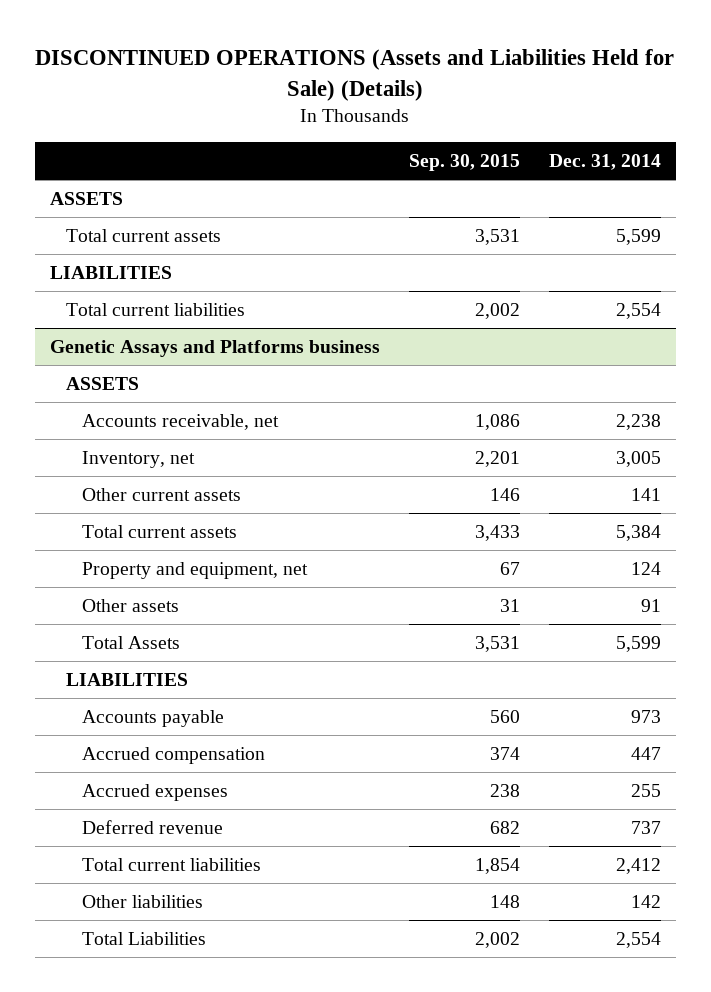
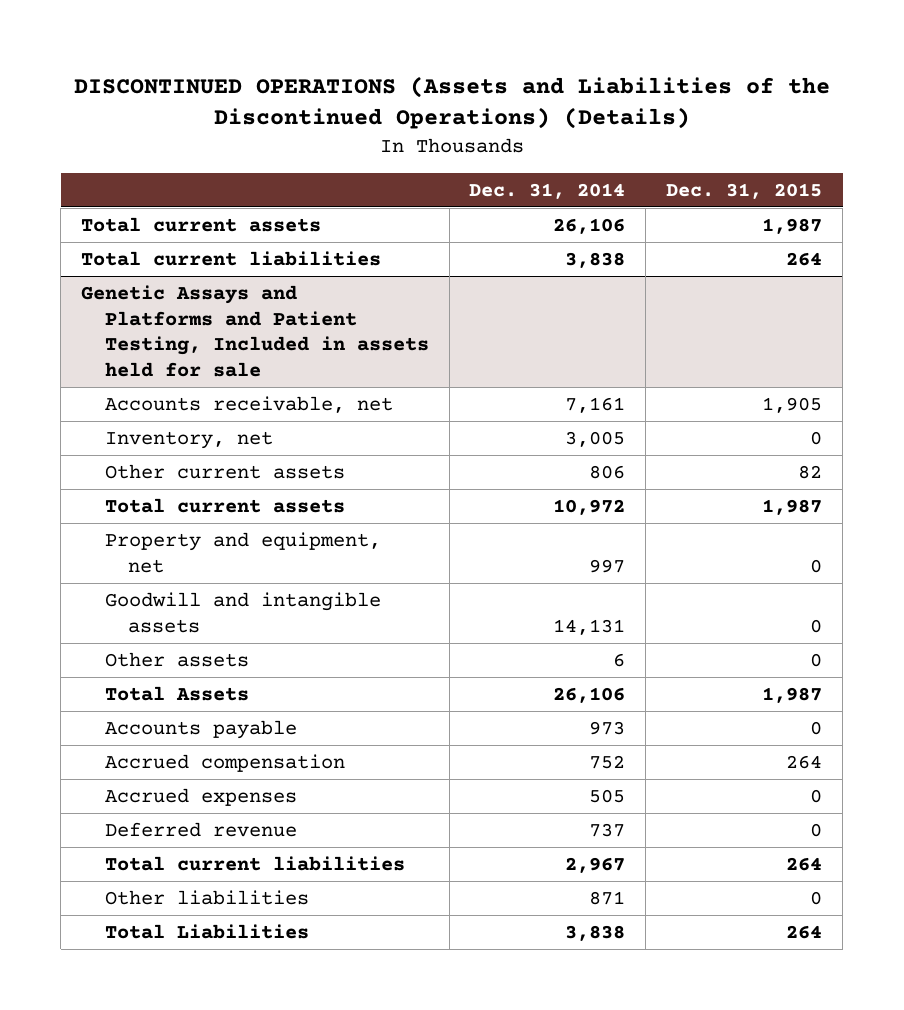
[35,49,675,101] DISCONTINUED OPERATIONS (Assets and Liabilities Held for Sale) (Details) -> [73,75,830,130] DISCONTINUED OPERATIONS (Assets and Liabilities of the Discontinued Operations) (Details)
[408,153,520,171] Sep. 30, 2015 -> none
none -> [666,182,823,199] Dec. 31, 2015
[49,191,123,205] ASSETS -> none
[49,265,172,279] LIABILITIES -> none
[49,339,380,357] Genetic Assays and Platforms business -> none
[65,376,139,390] ASSETS -> none
[616,228,662,245] 5,599 -> [553,218,626,235] 26,106
[616,302,662,319] 2,554 -> [565,252,626,269] 3,838
none -> [81,285,429,377] Genetic Assays and Platforms and Patient Testing, Included in assets held for sale
[616,413,662,430] 2,238 -> [565,397,626,414] 7,161
[65,672,188,686] LIABILITIES -> none
[631,487,662,501] 141 -> [589,465,626,480] 806
[616,524,662,541] 5,384 -> [553,499,626,516] 10,972
[631,561,662,575] 124 -> [589,558,626,573] 997
none -> [104,592,381,633] Goodwill and intangible assets
[641,598,662,612] 91 -> [613,653,626,668] 6
[616,635,662,652] 5,599 -> [553,687,626,704] 26,106
[631,746,662,760] 447 -> [589,755,626,770] 752
[631,783,662,797] 255 -> [589,789,626,804] 505
[616,857,662,874] 2,412 -> [565,857,626,874] 2,967
[631,894,662,908] 142 -> [589,891,626,906] 871
[616,931,662,948] 2,554 -> [565,925,626,942] 3,838

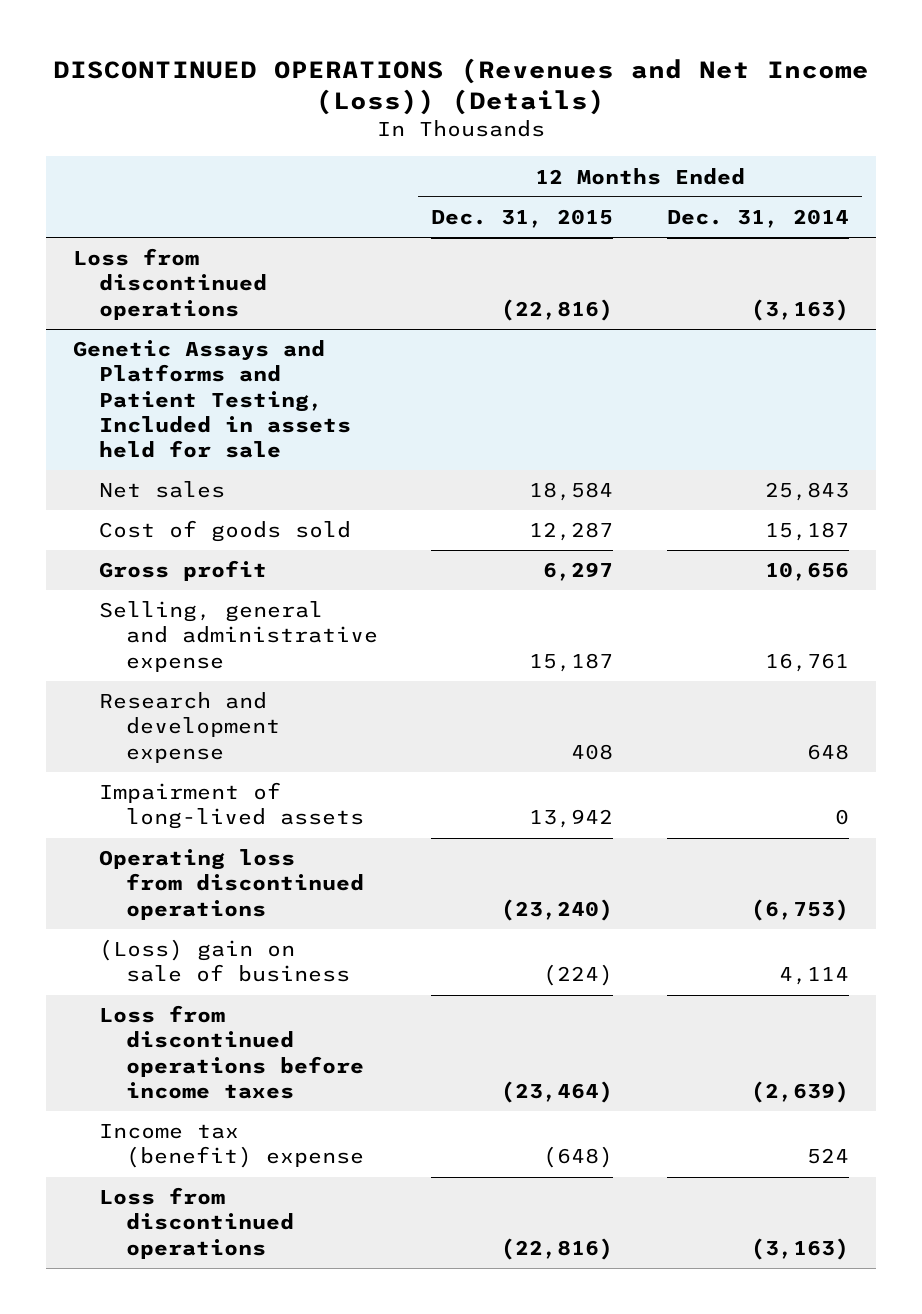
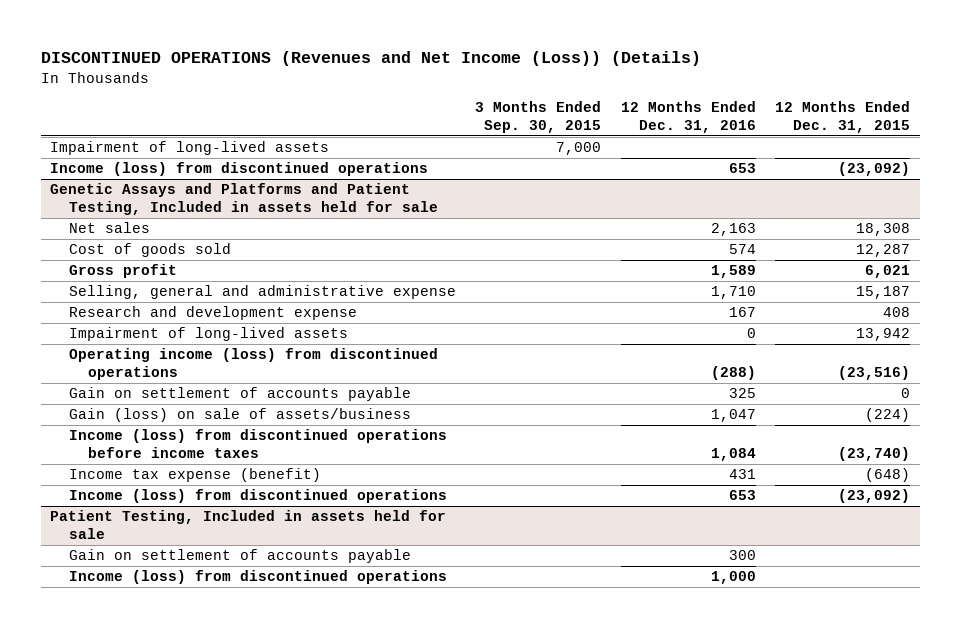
[666,209,849,229] Dec. 31, 2014 -> none
none -> [475,101,602,134] 3 Months Ended Sep. 30, 2015
none -> [620,101,756,134] 12 Months Ended Dec. 31, 2016
none -> [50,141,330,156] Impairment of long-lived assets
[72,248,268,320] Loss from discontinued operations -> [50,162,429,177] Income (loss) from discontinued operations
[501,298,614,321] (22,816) -> [838,162,911,177] (23,092)
[529,482,614,502] 18,584 -> [856,223,911,237] 18,308
[543,562,614,582] 6,297 -> [865,265,911,279] 6,021
[99,849,364,920] Operating loss from discontinued operations -> [69,348,439,380] Operating income (loss) from discontinued operations
[501,898,614,921] (23,240) -> [838,365,911,380] (23,516)
none -> [69,387,412,402] Gain on settlement of accounts payable
[99,939,350,983] (Loss) gain on sale of business -> [69,408,412,423] Gain (loss) on sale of assets/business
[99,1005,364,1099] Loss from discontinued operations before income taxes -> [69,429,448,458] Income (loss) from discontinued operations before income taxes
[501,1080,614,1103] (23,464) -> [838,446,911,461] (23,740)
[99,1124,364,1169] Income tax (benefit) expense -> [69,468,322,483] Income tax expense (benefit)
[99,1187,294,1259] Loss from discontinued operations -> [69,489,448,504] Income (loss) from discontinued operations
[501,1237,614,1260] (22,816) -> [838,489,911,504] (23,092)
none -> [50,510,447,539] Patient Testing, Included in assets held for sale
none -> [69,549,412,564] Gain on settlement of accounts payable
none -> [69,570,448,585] Income (loss) from discontinued operations

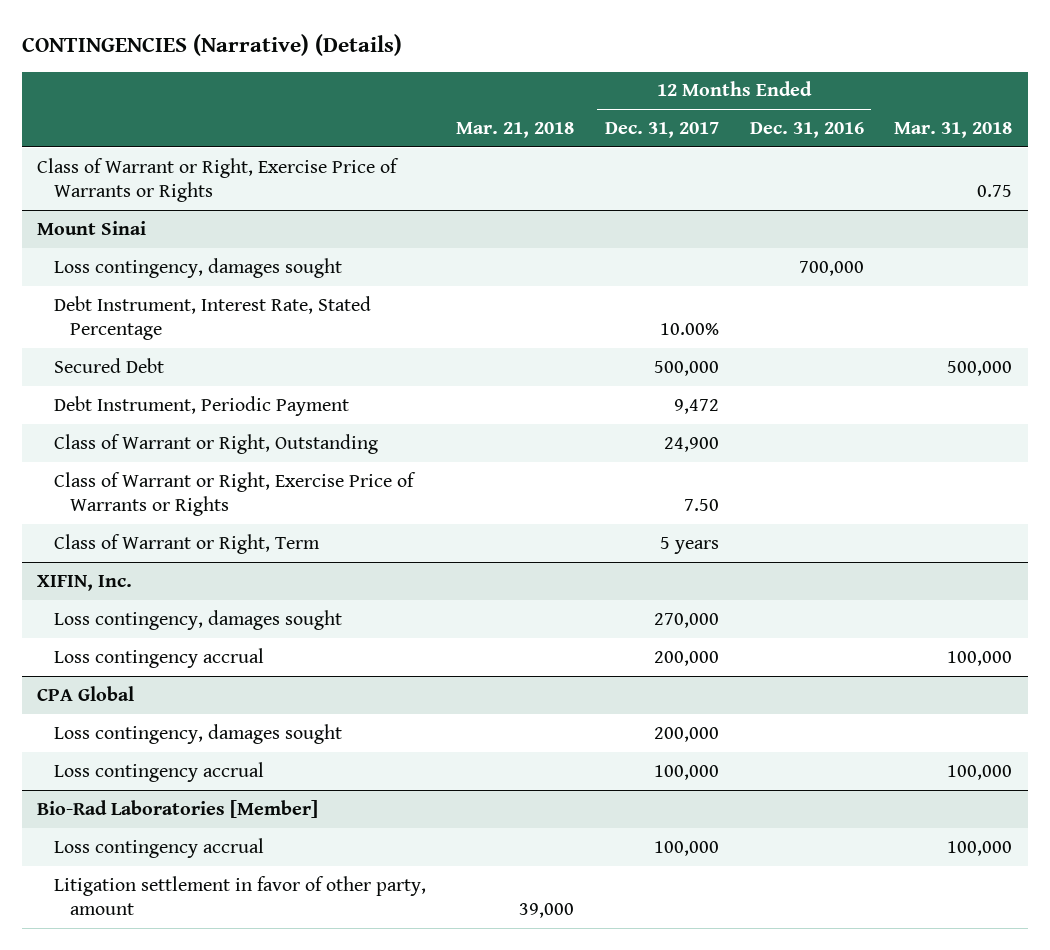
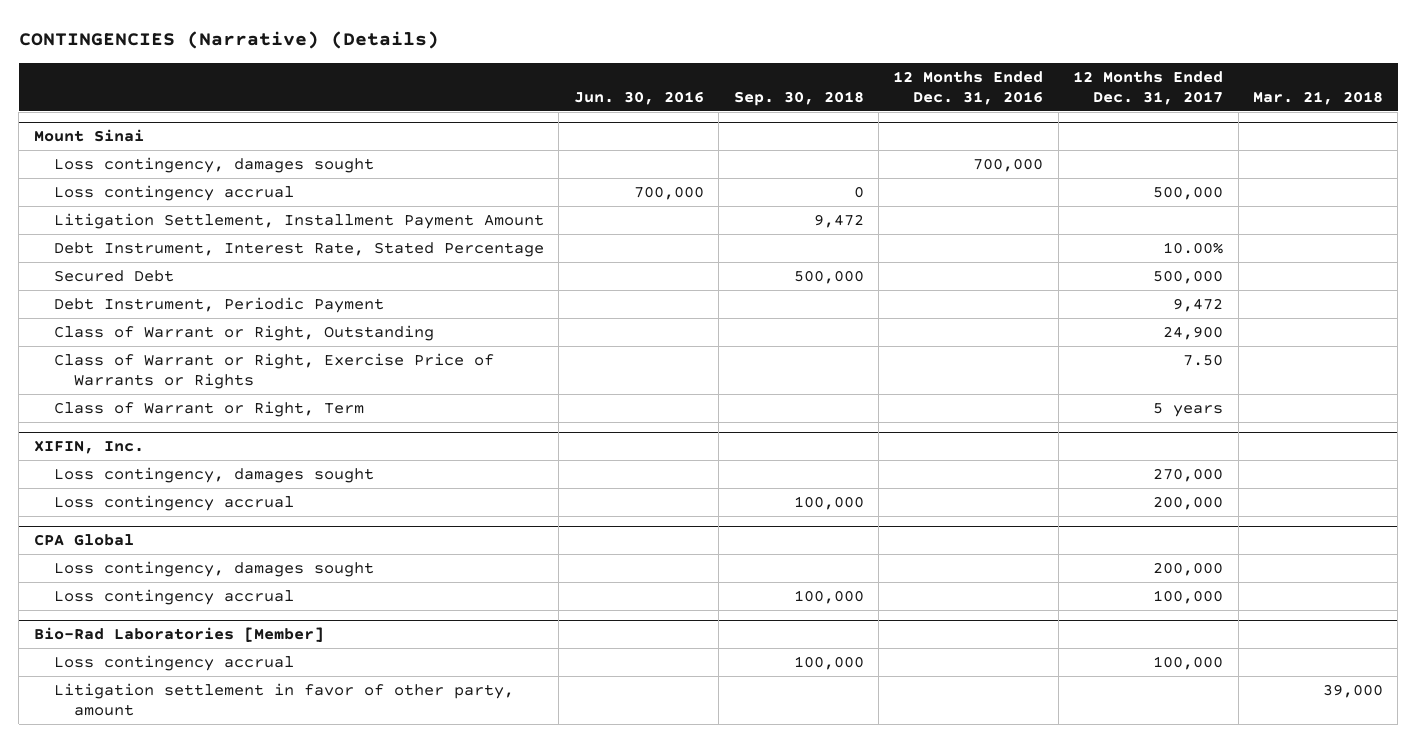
[894,122,1013,139] Mar. 31, 2018 -> none
none -> [573,90,704,105] Jun. 30, 2016
none -> [733,90,864,106] Sep. 30, 2018
[37,157,400,203] Class of Warrant or Right, Exercise Price of Warrants or Rights -> none
none -> [53,185,294,202] Loss contingency accrual
none -> [53,213,544,230] Litigation Settlement, Installment Payment Amount

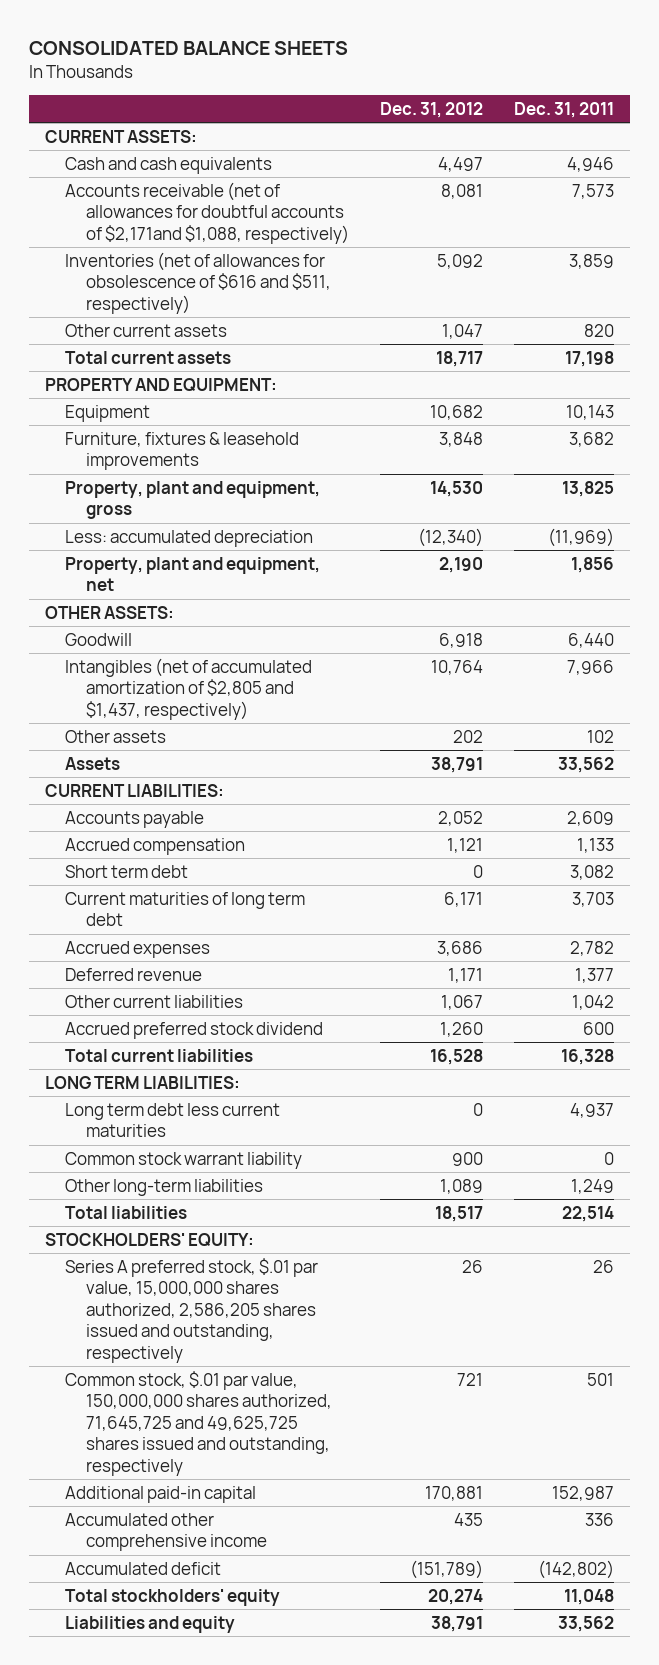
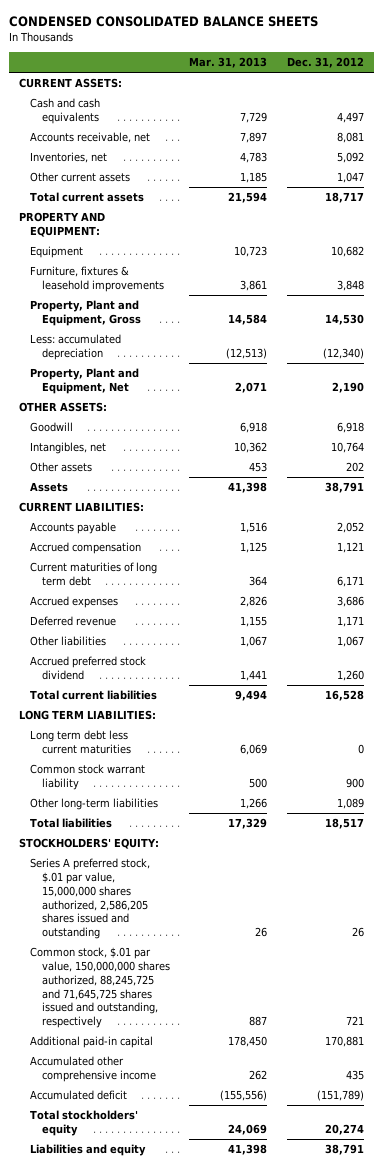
[28,41,348,56] CONSOLIDATED BALANCE SHEETS -> [8,16,318,28] CONDENSED CONSOLIDATED BALANCE SHEETS
[514,101,615,118] Dec. 31, 2011 -> none
none -> [189,57,268,69] Mar. 31, 2013
[65,181,349,244] Accounts receivable (net of allowances for doubtful accounts of $2,171and $1,088, respectively) -> [30,132,151,144] Accounts receivable, net
[65,251,331,314] Inventories (net of allowances for obsolescence of $616 and $511, respectively) -> [30,152,108,164] Inventories, net
[65,480,321,520] Property, plant and equipment, gross -> [30,300,141,326] Property, Plant and Equipment, Gross
[65,556,321,592] Property, plant and equipment, net -> [30,368,140,394] Property, Plant and Equipment, Net
[65,657,313,720] Intangibles (net of accumulated amortization of $2,805 and $1,437, respectively) -> [30,442,107,455] Intangibles, net
[65,864,189,878] Short term debt -> none
[65,994,244,1008] Other current liabilities -> [30,636,107,647] Other liabilities
[65,1257,319,1363] Series A preferred stock, $.01 par value, 15,000,000 shares authorized, 2,586,205 shares issued and outstanding, respectively -> [30,858,151,940] Series A preferred stock, $.01 par value, 15,000,000 shares authorized, 2,586,205 shares issued and outstanding
[65,1370,332,1476] Common stock, $.01 par value, 150,000,000 shares authorized, 71,645,725 and 49,625,725 shares issued and outstanding, respectively -> [30,947,170,1029] Common stock, $.01 par value, 150,000,000 shares authorized, 88,245,725 and 71,645,725 shares issued and outstanding, respectively

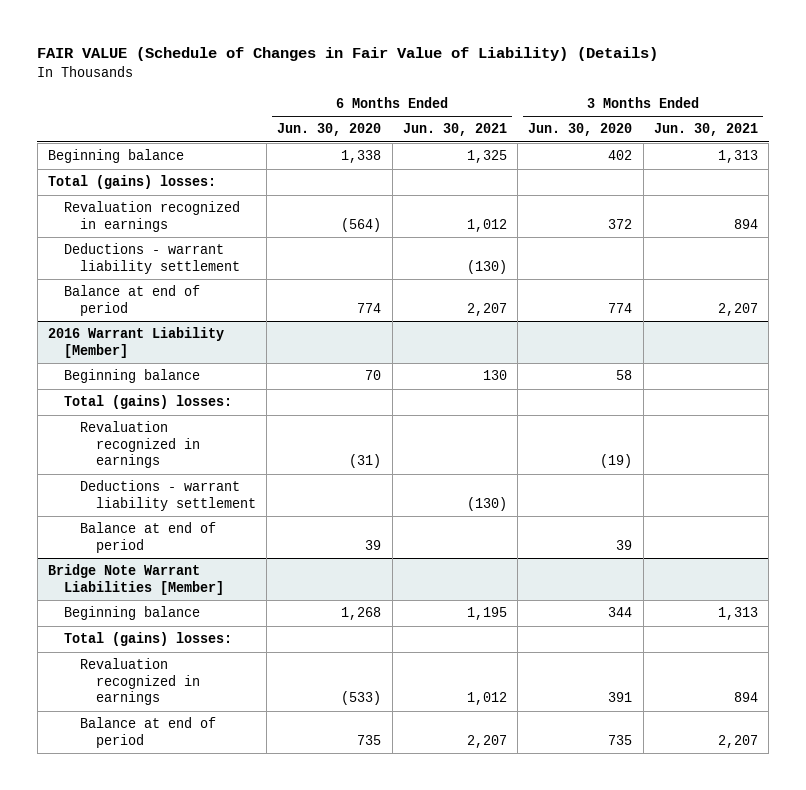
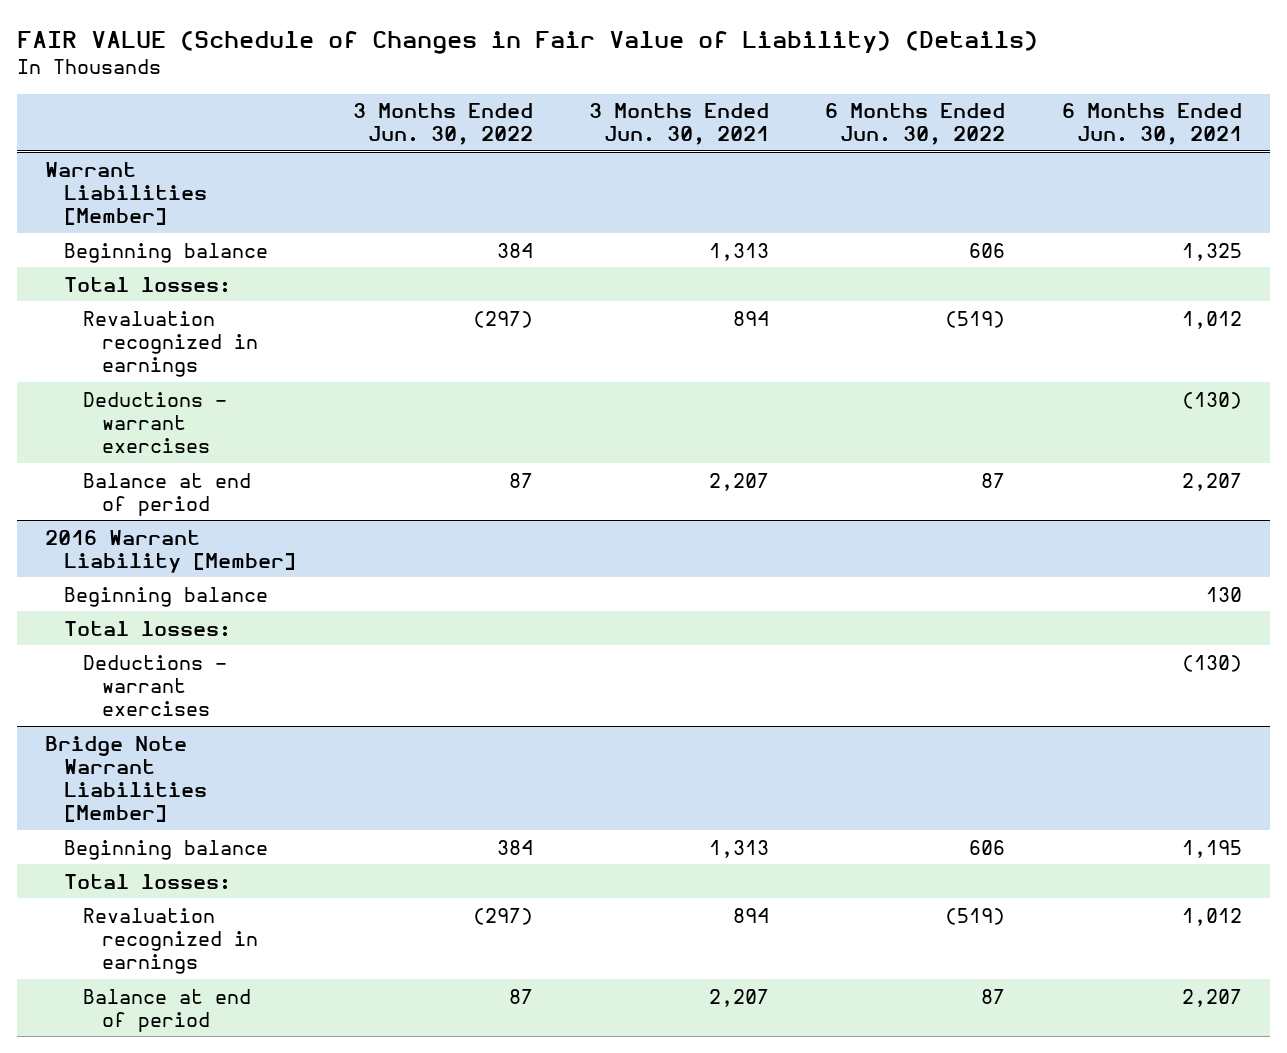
[277,123,382,137] Jun. 30, 2020 -> none
[528,123,633,137] Jun. 30, 2020 -> none
none -> [352,103,533,146] 3 Months Ended Jun. 30, 2022
none -> [825,103,1006,146] 6 Months Ended Jun. 30, 2022
none -> [45,161,208,225] Warrant Liabilities [Member]
[47,175,216,190] Total (gains) losses: -> [64,276,232,293] Total losses:
[63,243,240,274] Deductions - warrant liability settlement -> [83,391,228,453] Deductions - warrant exercises
[79,421,200,469] Revaluation recognized in earnings -> none
[79,522,216,553] Balance at end of period -> none
[63,395,232,410] Total (gains) losses: -> [64,620,232,637] Total losses:
[79,480,256,511] Deductions - warrant liability settlement -> [83,654,228,716] Deductions - warrant exercises
[63,632,232,647] Total (gains) losses: -> [64,873,232,890] Total losses:

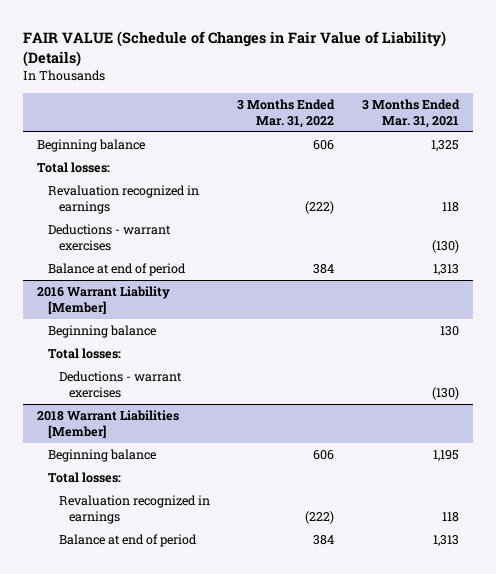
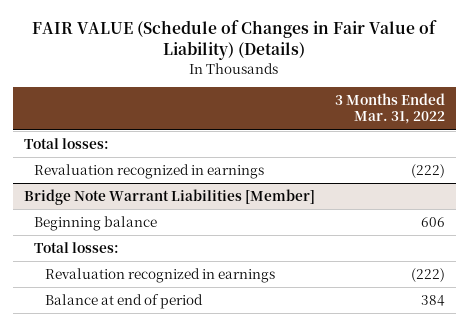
[361,98,460,128] 3 Months Ended Mar. 31, 2021 -> none
[37,138,146,152] Beginning balance -> none
[47,223,171,251] Deductions - warrant exercises -> none
[47,262,186,276] Balance at end of period -> none
[37,285,171,315] 2016 Warrant Liability [Member] -> none
[47,324,156,338] Beginning balance -> none
[47,347,121,359] Total losses: -> none
[58,370,182,398] Deductions - warrant exercises -> none
[37,409,180,439] 2018 Warrant Liabilities [Member] -> [23,189,315,206] Bridge Note Warrant Liabilities [Member]

